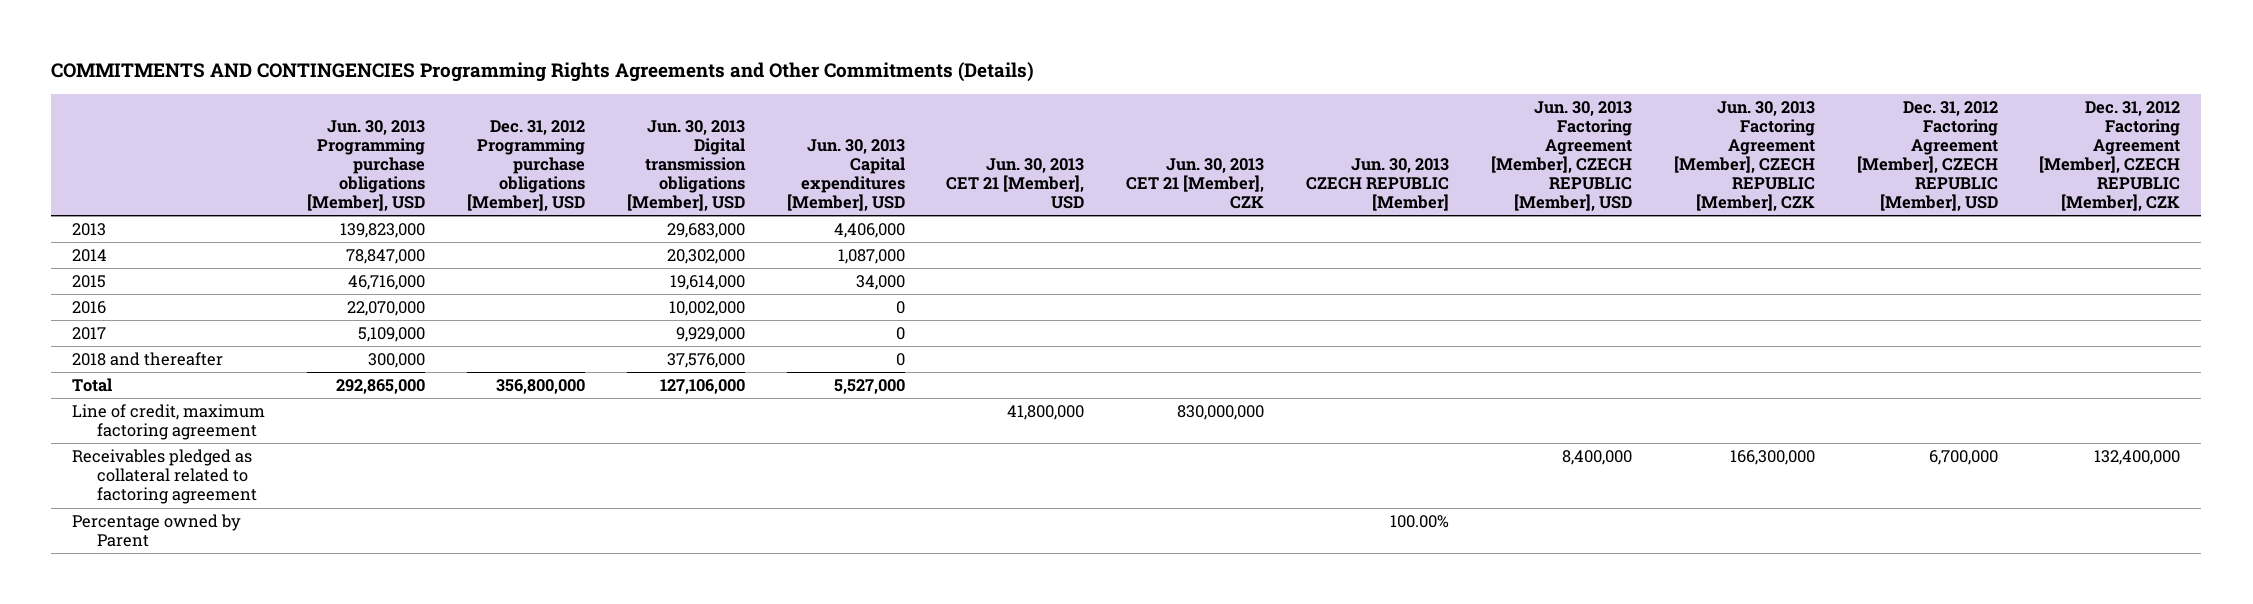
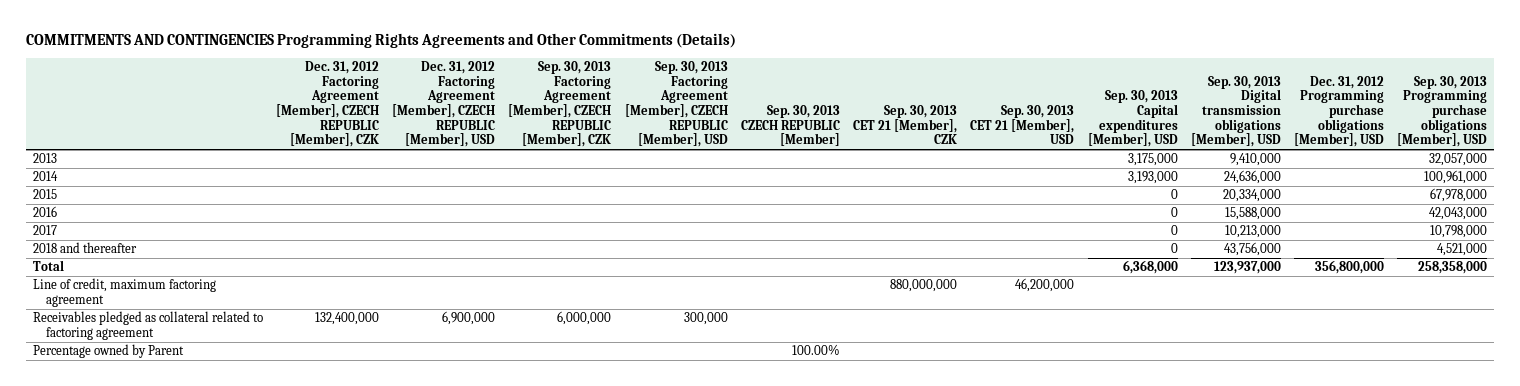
[307,119,426,212] Jun. 30, 2013 Programming purchase obligations [Member], USD -> none
[626,119,746,212] Jun. 30, 2013 Digital transmission obligations [Member], USD -> none
[786,138,905,212] Jun. 30, 2013 Capital expenditures [Member], USD -> none
[946,158,1085,210] Jun. 30, 2013 CET 21 [Member], USD -> none
[1126,158,1265,210] Jun. 30, 2013 CET 21 [Member], CZK -> none
[1306,158,1450,212] Jun. 30, 2013 CZECH REPUBLIC [Member] -> none
[1490,100,1632,212] Jun. 30, 2013 Factoring Agreement [Member], CZECH REPUBLIC [Member], USD -> none
[1673,100,1815,212] Jun. 30, 2013 Factoring Agreement [Member], CZECH REPUBLIC [Member], CZK -> none
none -> [508,61,612,148] Sep. 30, 2013 Factoring Agreement [Member], CZECH REPUBLIC [Member], CZK
none -> [624,61,728,148] Sep. 30, 2013 Factoring Agreement [Member], CZECH REPUBLIC [Member], USD
none -> [740,104,840,147] Sep. 30, 2013 CZECH REPUBLIC [Member]
none -> [853,104,958,145] Sep. 30, 2013 CET 21 [Member], CZK
none -> [970,104,1075,145] Sep. 30, 2013 CET 21 [Member], USD
none -> [1087,90,1178,148] Sep. 30, 2013 Capital expenditures [Member], USD
none -> [1190,75,1281,148] Sep. 30, 2013 Digital transmission obligations [Member], USD
none -> [1397,75,1488,148] Sep. 30, 2013 Programming purchase obligations [Member], USD
[1928,450,1998,466] 6,700,000 -> [442,311,496,326] 6,900,000

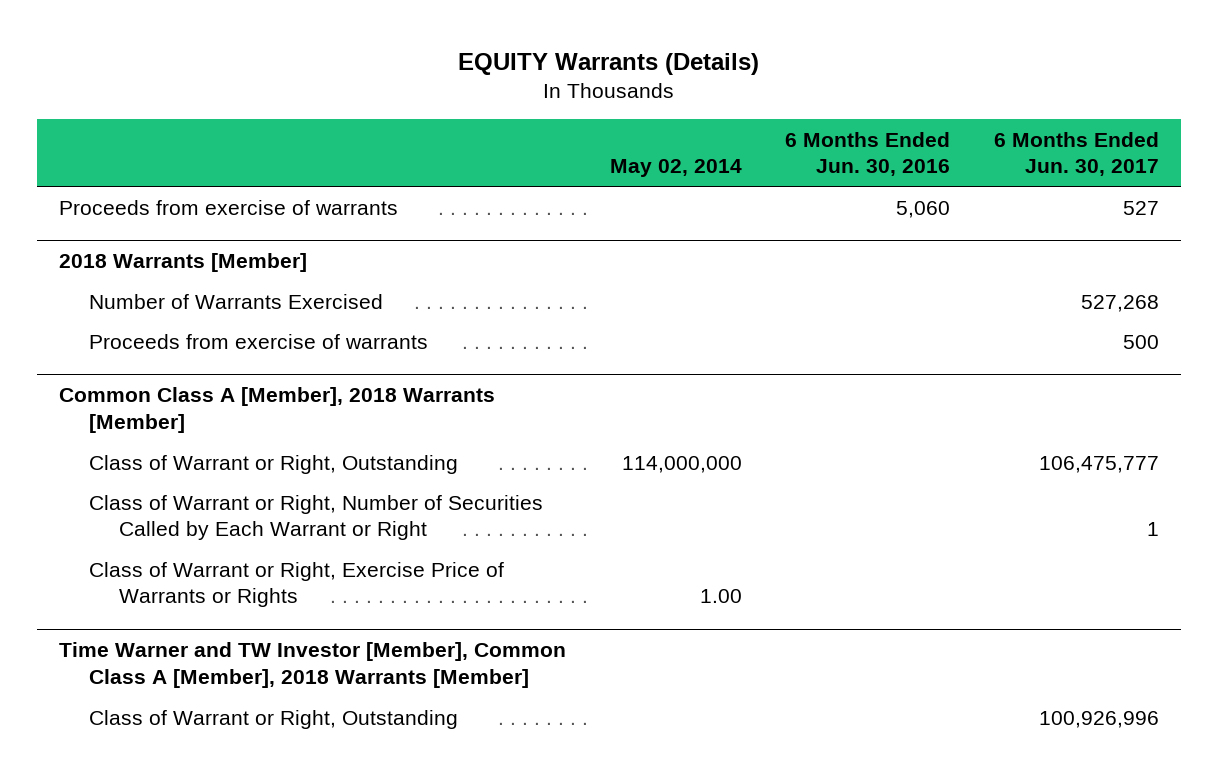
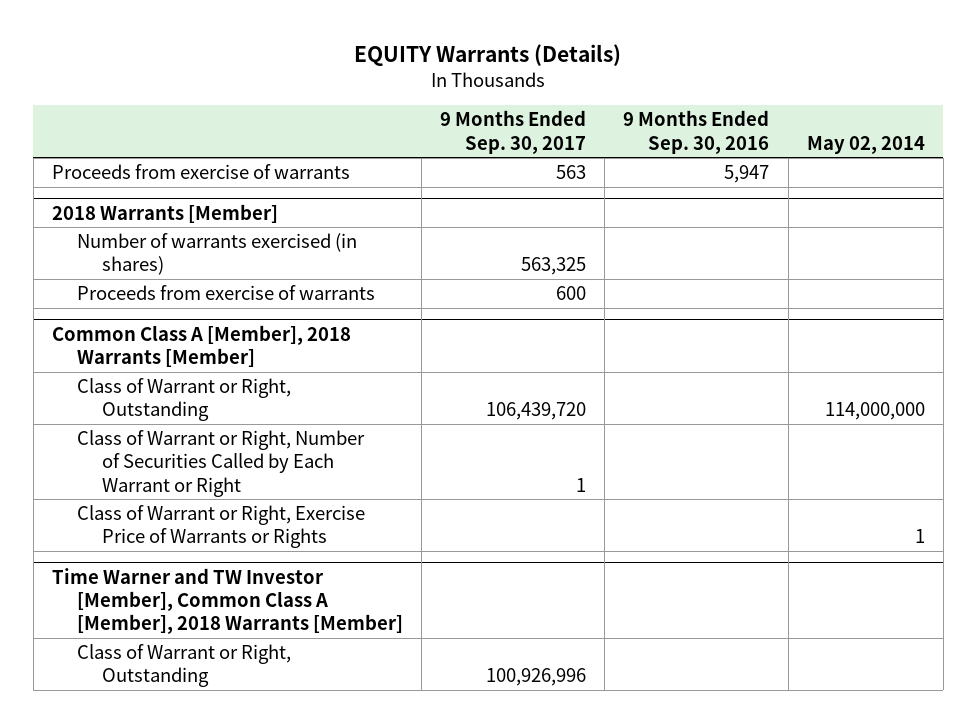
[785,131,951,177] 6 Months Ended Jun. 30, 2016 -> none
[993,131,1159,177] 6 Months Ended Jun. 30, 2017 -> none
none -> [440,110,587,154] 9 Months Ended Sep. 30, 2017
none -> [623,110,770,154] 9 Months Ended Sep. 30, 2016
[88,293,383,309] Number of Warrants Exercised -> [76,233,357,276] Number of warrants exercised (in shares)
[699,589,742,604] 1.00 -> [914,529,925,544] 1

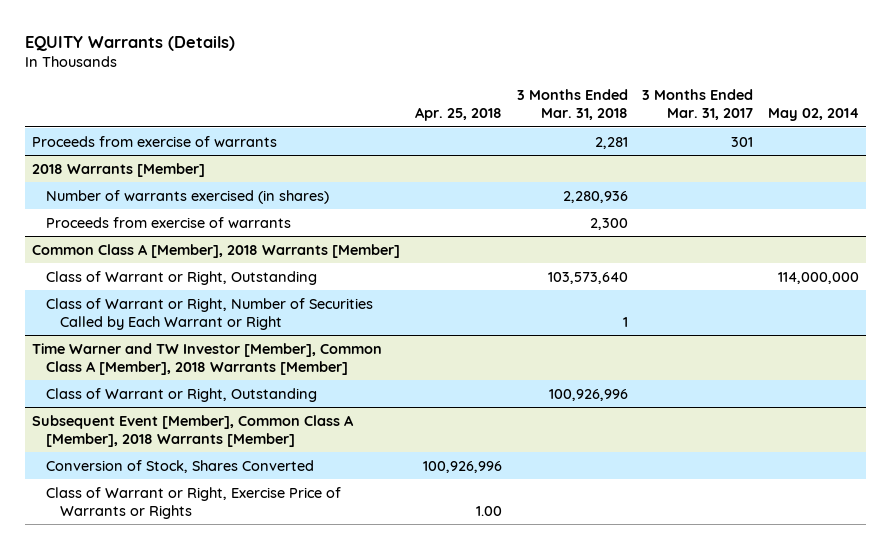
[440,110,587,154] 9 Months Ended Sep. 30, 2017 -> none
[623,110,770,154] 9 Months Ended Sep. 30, 2016 -> none
none -> [415,107,503,122] Apr. 25, 2018
none -> [516,88,628,121] 3 Months Ended Mar. 31, 2018
none -> [642,88,754,121] 3 Months Ended Mar. 31, 2017
[76,505,365,549] Class of Warrant or Right, Exercise Price of Warrants or Rights -> none
none -> [32,414,355,447] Subsequent Event [Member], Common Class A [Member], 2018 Warrants [Member]
none -> [46,459,315,473] Conversion of Stock, Shares Converted
none -> [46,486,342,519] Class of Warrant or Right, Exercise Price of Warrants or Rights

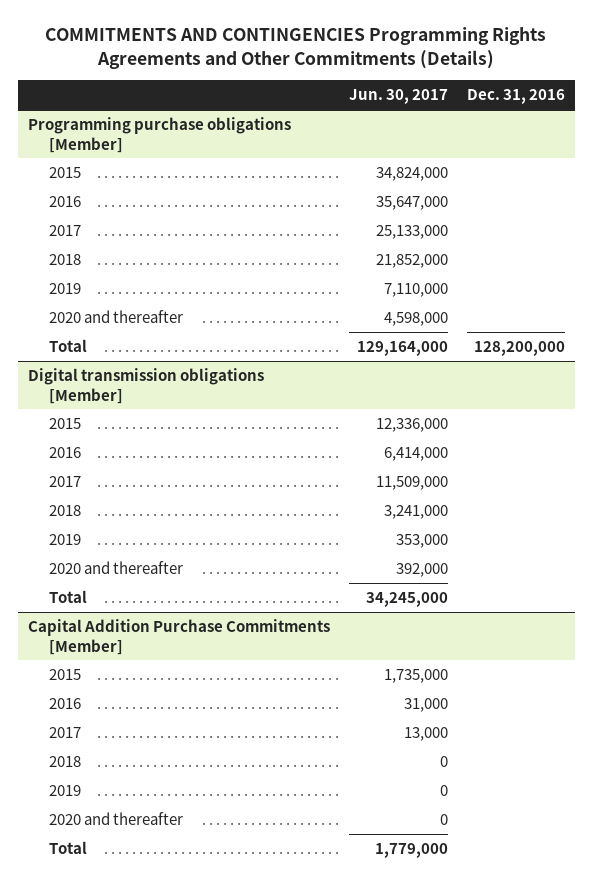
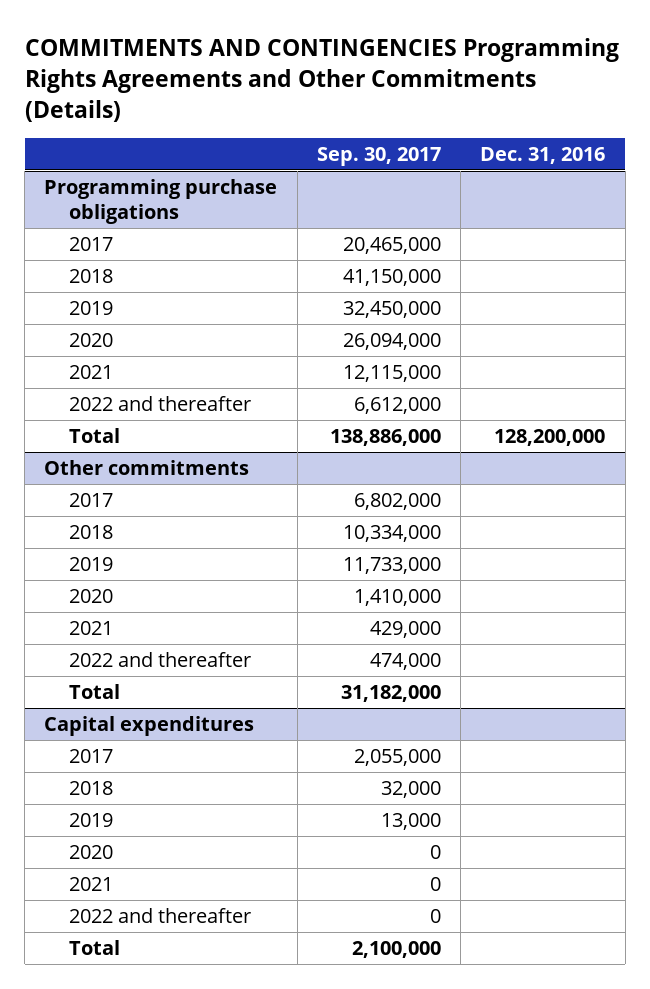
[348,89,448,105] Jun. 30, 2017 -> none
none -> [316,146,441,166] Sep. 30, 2017
[48,166,81,178] 2015 -> none
[48,195,81,207] 2016 -> none
[27,116,291,153] Programming purchase obligations [Member] -> [44,178,278,224] Programming purchase obligations
none -> [69,332,114,347] 2020
none -> [69,364,114,379] 2021
[48,309,183,323] 2020 and thereafter -> [69,395,252,411] 2022 and thereafter
[48,417,81,429] 2015 -> none
[48,446,81,458] 2016 -> none
[27,367,264,404] Digital transmission obligations [Member] -> [44,459,250,475] Other commitments
none -> [69,588,114,603] 2020
none -> [69,620,114,635] 2021
[48,560,183,574] 2020 and thereafter -> [69,651,252,667] 2022 and thereafter
[48,668,81,680] 2015 -> none
[48,697,81,709] 2016 -> none
[27,618,330,655] Capital Addition Purchase Commitments [Member] -> [44,715,255,736] Capital expenditures
none -> [69,844,114,859] 2020
none -> [69,876,114,891] 2021
[48,811,183,825] 2020 and thereafter -> [69,907,252,923] 2022 and thereafter

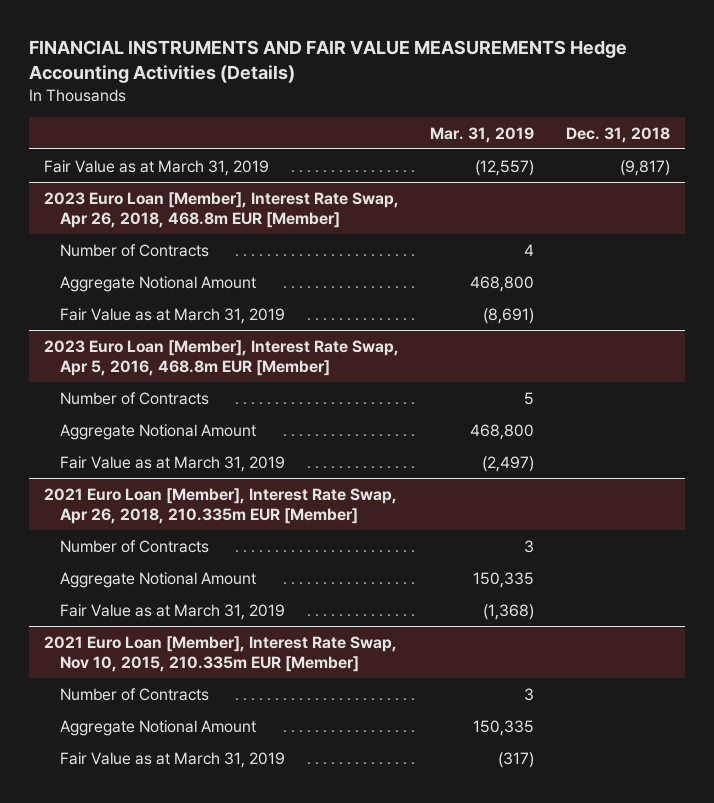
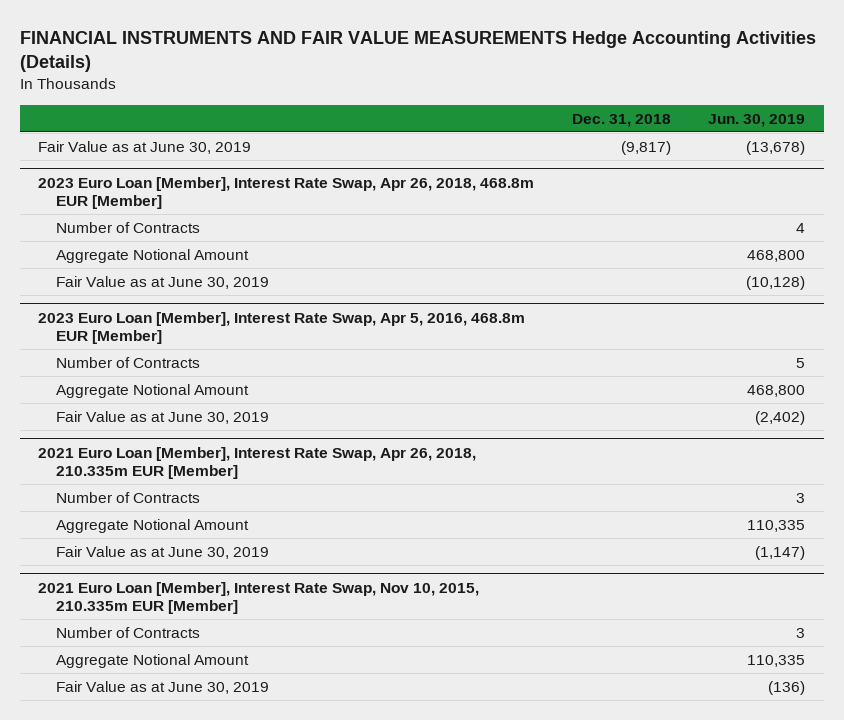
[430,126,535,143] Mar. 31, 2019 -> none
none -> [708,113,806,127] Jun. 30, 2019
[44,159,270,176] Fair Value as at March 31, 2019 -> [38,140,252,154] Fair Value as at June 30, 2019
[59,307,285,324] Fair Value as at March 31, 2019 -> [56,275,270,289] Fair Value as at June 30, 2019
[59,455,285,472] Fair Value as at March 31, 2019 -> [56,410,270,424] Fair Value as at June 30, 2019
[59,603,285,620] Fair Value as at March 31, 2019 -> [56,545,270,559] Fair Value as at June 30, 2019
[59,751,285,768] Fair Value as at March 31, 2019 -> [56,680,270,694] Fair Value as at June 30, 2019

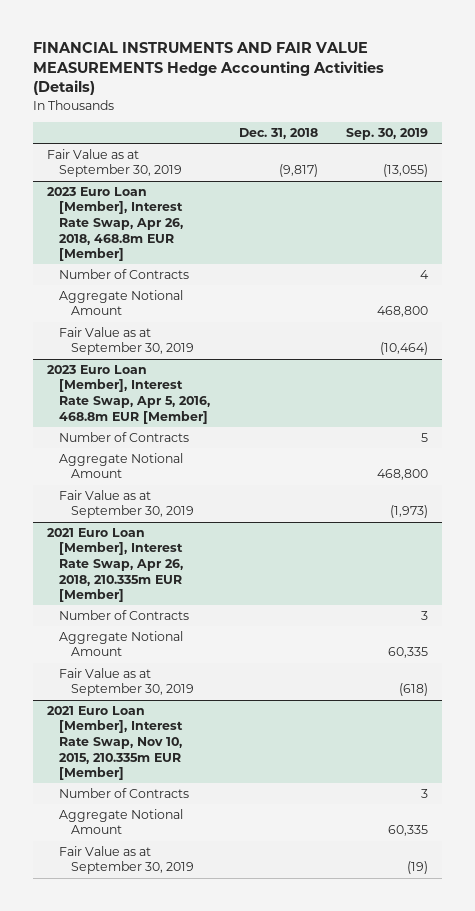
[708,113,806,127] Jun. 30, 2019 -> none
none -> [345,128,428,141] Sep. 30, 2019
[38,140,252,154] Fair Value as at June 30, 2019 -> [47,148,183,178] Fair Value as at September 30, 2019
[56,275,270,289] Fair Value as at June 30, 2019 -> [59,326,195,356] Fair Value as at September 30, 2019
[56,410,270,424] Fair Value as at June 30, 2019 -> [59,489,195,519] Fair Value as at September 30, 2019
[56,545,270,559] Fair Value as at June 30, 2019 -> [59,667,195,697] Fair Value as at September 30, 2019
[56,680,270,694] Fair Value as at June 30, 2019 -> [59,845,195,875] Fair Value as at September 30, 2019

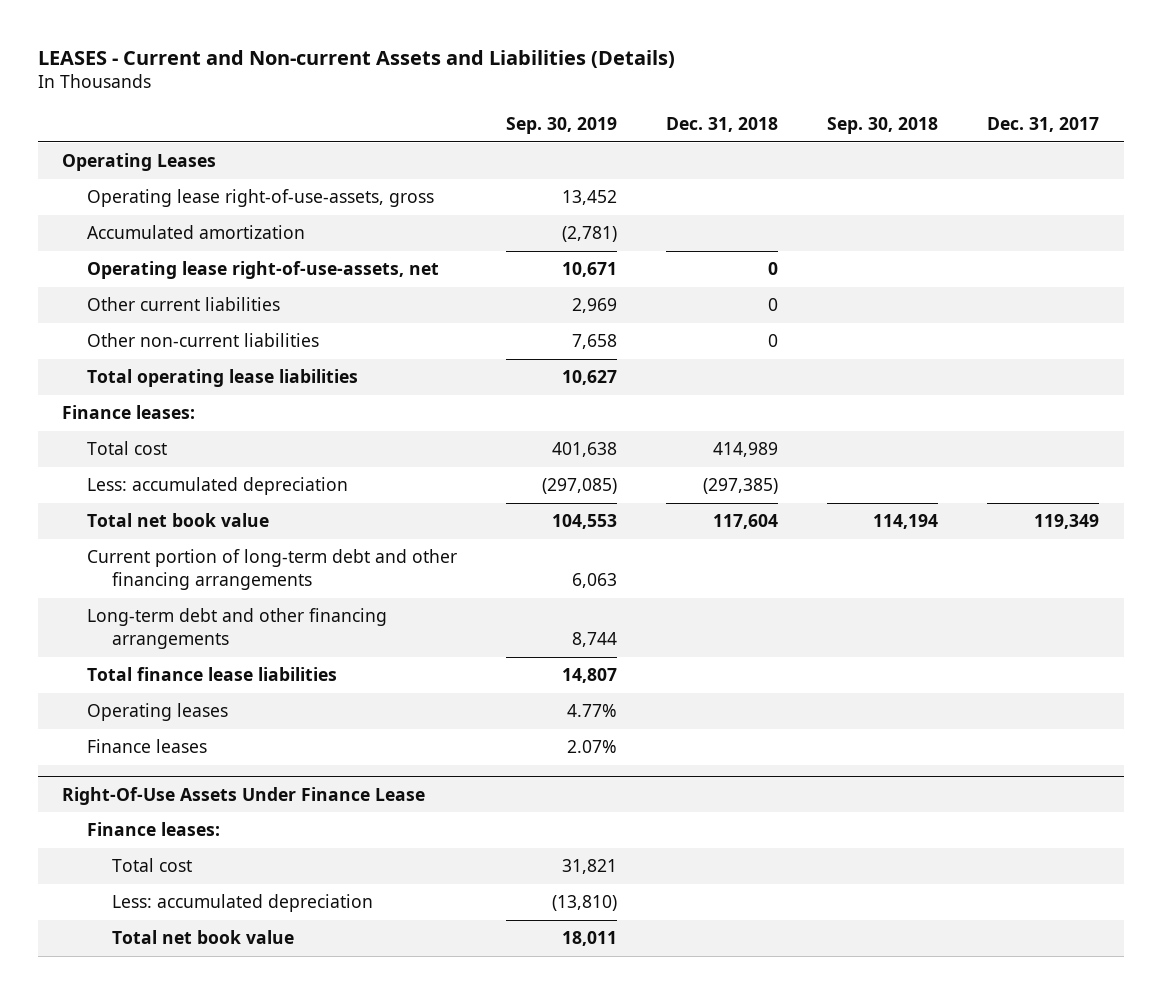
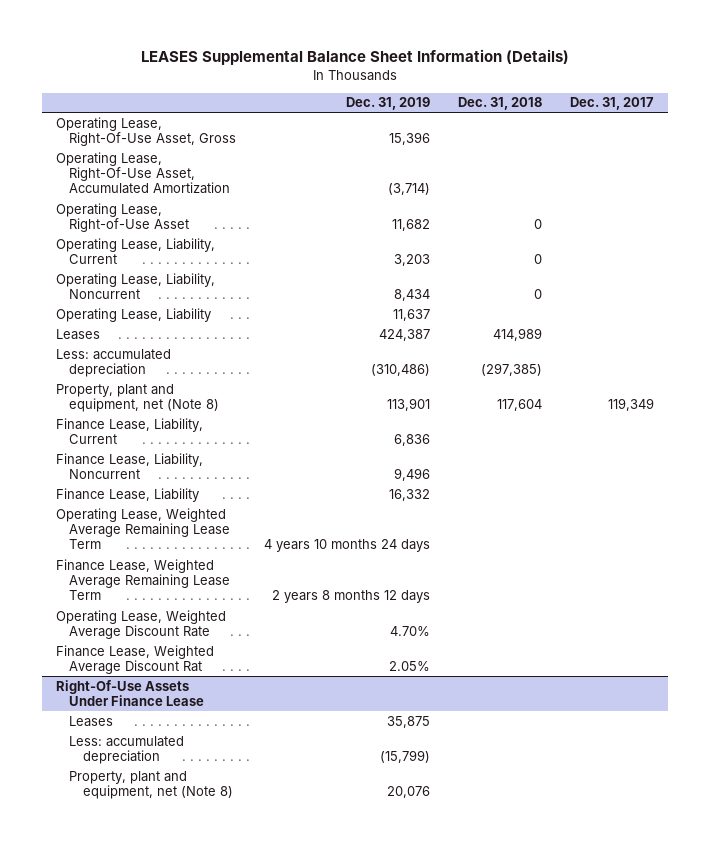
[37,49,675,68] LEASES - Current and Non-current Assets and Liabilities (Details) -> [141,49,570,66] LEASES Supplemental Balance Sheet Information (Details)
[506,117,618,135] Sep. 30, 2019 -> none
[827,117,939,135] Sep. 30, 2018 -> none
none -> [346,97,431,111] Dec. 31, 2019
[62,153,217,172] Operating Leases -> none
[62,405,196,420] Finance leases: -> none
[87,189,435,208] Operating lease right-of-use-assets, gross -> [56,116,237,147] Operating Lease, Right-Of-Use Asset, Gross
[87,225,306,240] Accumulated amortization -> [56,151,231,195] Operating Lease, Right-Of-Use Asset, Accumulated Amortization
[87,261,440,280] Operating lease right-of-use-assets, net -> [56,202,190,233] Operating Lease, Right-of-Use Asset
[87,297,281,312] Other current liabilities -> [56,237,216,265] Operating Lease, Liability, Current
[87,333,320,348] Other non-current liabilities -> [56,272,216,300] Operating Lease, Liability, Noncurrent
[87,369,359,388] Total operating lease liabilities -> [56,307,212,322] Operating Lease, Liability
[87,441,168,456] Total cost -> [56,328,101,340] Leases
[87,513,270,528] Total net book value -> [56,383,220,413] Property, plant and equipment, net (Note 8)
[87,549,458,590] Current portion of long-term debt and other financing arrangements -> [56,417,204,445] Finance Lease, Liability, Current
[87,608,388,649] Long-term debt and other financing arrangements -> [56,452,204,480] Finance Lease, Liability, Noncurrent
[87,667,338,682] Total finance lease liabilities -> [56,487,200,502] Finance Lease, Liability
none -> [56,507,231,550] Operating Lease, Weighted Average Remaining Lease Term
none -> [56,558,231,601] Finance Lease, Weighted Average Remaining Lease Term
[87,703,229,722] Operating leases -> [56,609,227,640] Operating Lease, Weighted Average Discount Rate
[87,739,208,754] Finance leases -> [56,644,215,675] Finance Lease, Weighted Average Discount Rat
[87,822,221,837] Finance leases: -> none
[112,858,193,873] Total cost -> [69,715,114,727] Leases
[112,930,295,945] Total net book value -> [69,770,233,800] Property, plant and equipment, net (Note 8)

